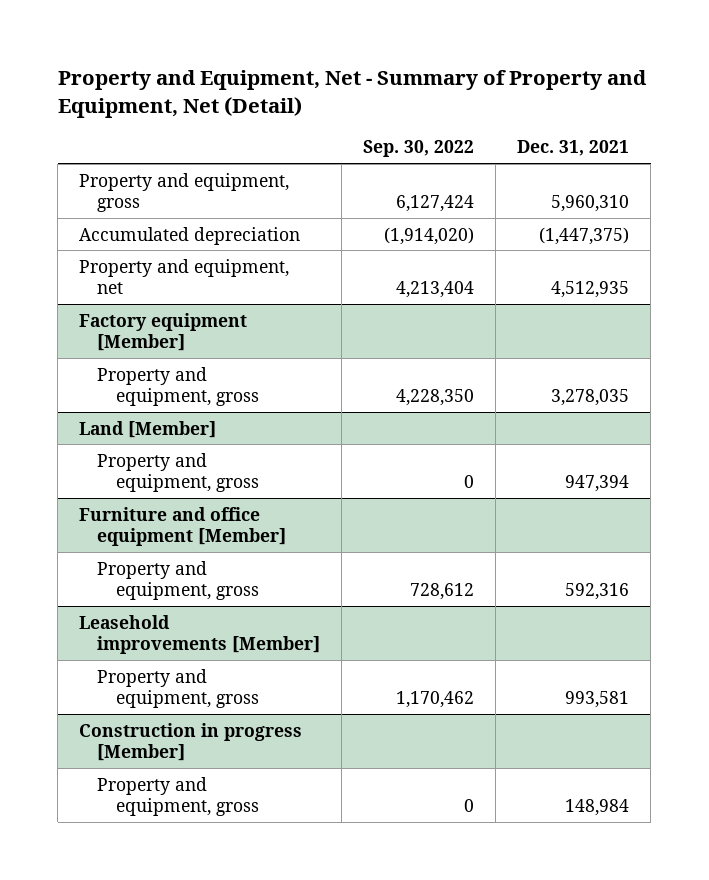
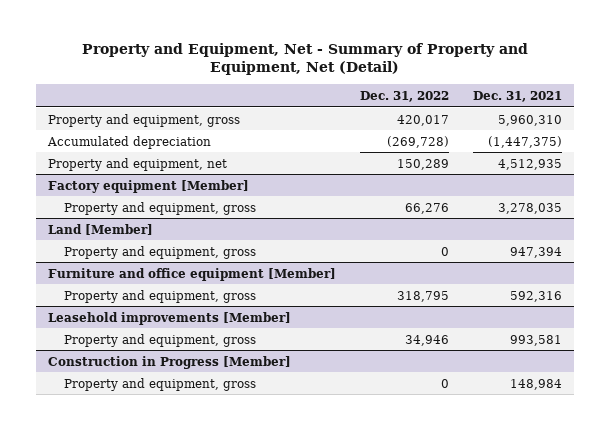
[363,140,475,158] Sep. 30, 2022 -> none
none -> [360,90,450,102] Dec. 31, 2022
[79,722,303,761] Construction in progress [Member] -> [48,355,292,369] Construction in Progress [Member]

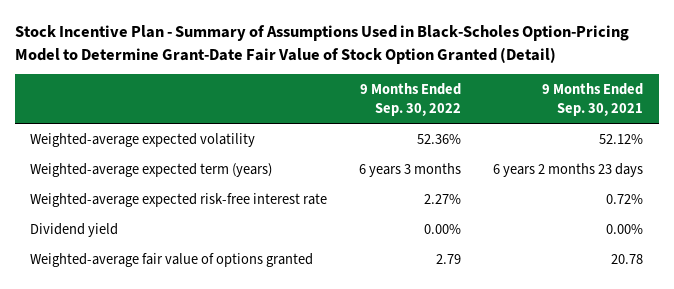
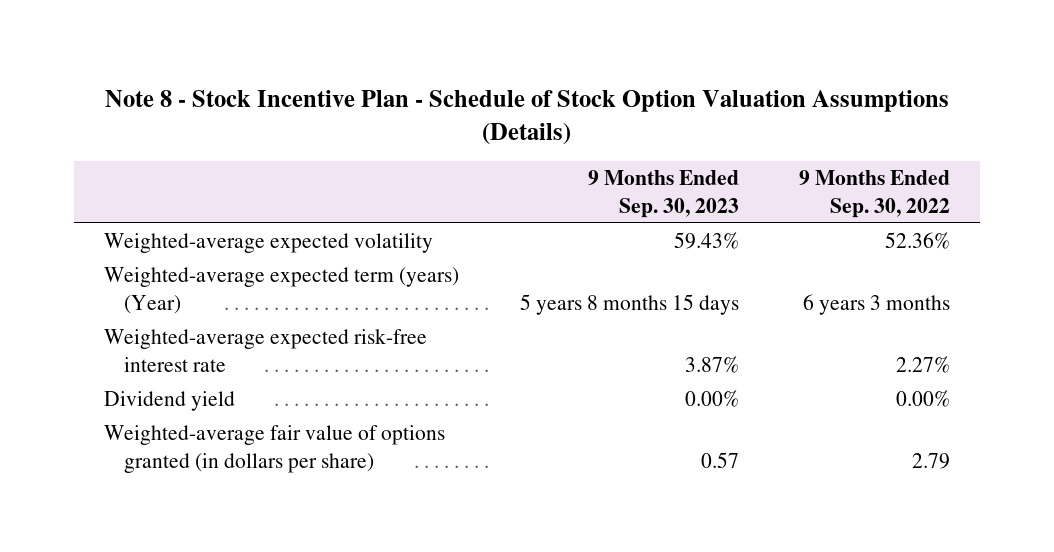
[14,25,629,64] Stock Incentive Plan - Summary of Assumptions Used in Black-Scholes Option-Pricing Model to Determine Grant-Date Fair Value of Stock Option Granted (Detail) -> [105,89,950,145] Note 8 - Stock Incentive Plan - Schedule of Stock Option Valuation Assumptions (Details)
[542,83,644,116] 9 Months Ended Sep. 30, 2021 -> none
none -> [587,170,739,218] 9 Months Ended Sep. 30, 2023
[30,162,273,177] Weighted-average expected term (years) -> [103,267,459,314] Weighted-average expected term (years) (Year)
[30,252,314,267] Weighted-average fair value of options granted -> [103,425,445,473] Weighted-average fair value of options granted (in dollars per share)

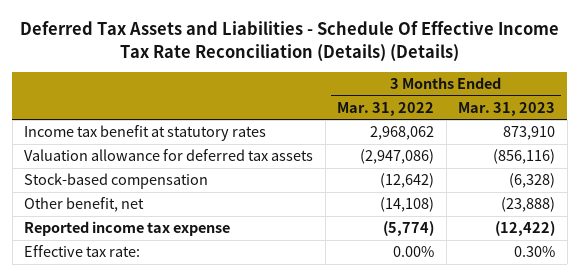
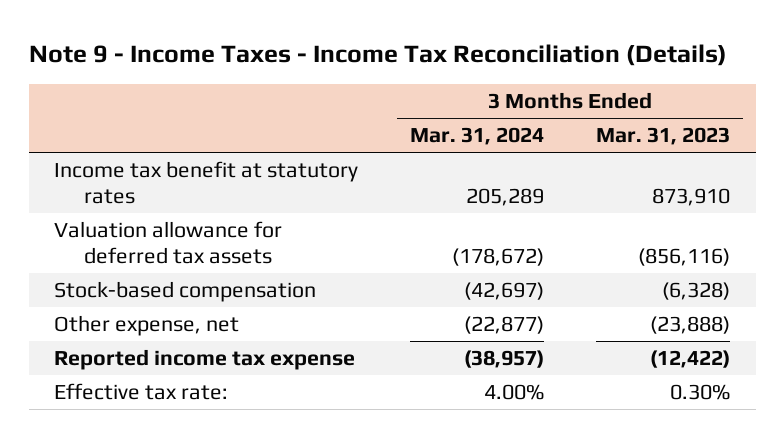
[19,21,559,62] Deferred Tax Assets and Liabilities - Schedule Of Effective Income Tax Rate Reconciliation (Details) (Details) -> [28,44,727,67] Note 9 - Income Taxes - Income Tax Reconciliation (Details)
[337,101,435,116] Mar. 31, 2022 -> none
none -> [410,127,545,146] Mar. 31, 2024
[24,197,145,213] Other benefit, net -> [54,315,240,337] Other expense, net

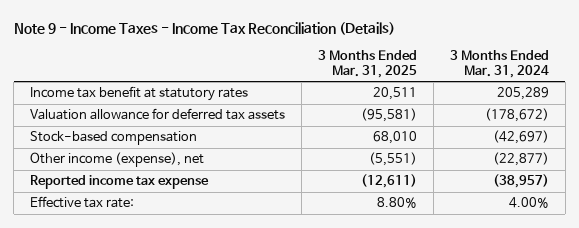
[595,127,730,146] Mar. 31, 2023 -> none
none -> [317,50,417,78] 3 Months Ended Mar. 31, 2025
[54,315,240,337] Other expense, net -> [30,152,205,168] Other income (expense), net

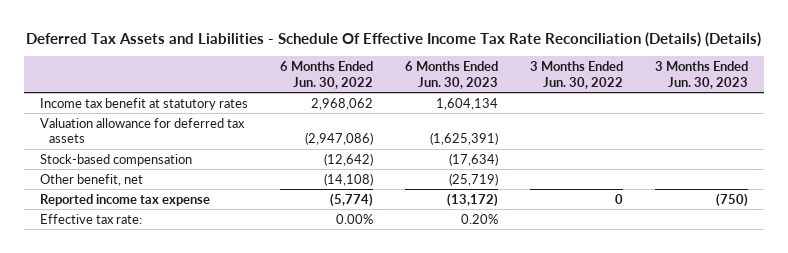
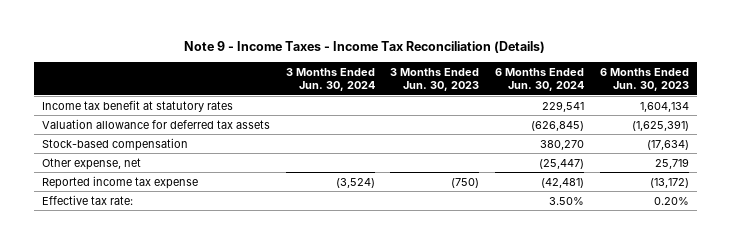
[26,31,762,47] Deferred Tax Assets and Liabilities - Schedule Of Effective Income Tax Rate Reconciliation (Details) (Details) -> [184,41,546,54] Note 9 - Income Taxes - Income Tax Reconciliation (Details)
[280,60,374,89] 6 Months Ended Jun. 30, 2022 -> none
[530,60,624,89] 3 Months Ended Jun. 30, 2022 -> none
none -> [285,67,375,92] 3 Months Ended Jun. 30, 2024
none -> [495,67,585,92] 6 Months Ended Jun. 30, 2024
[40,173,144,186] Other benefit, net -> [41,157,141,170] Other expense, net
[449,172,499,186] (25,719) -> [654,157,689,169] 25,719

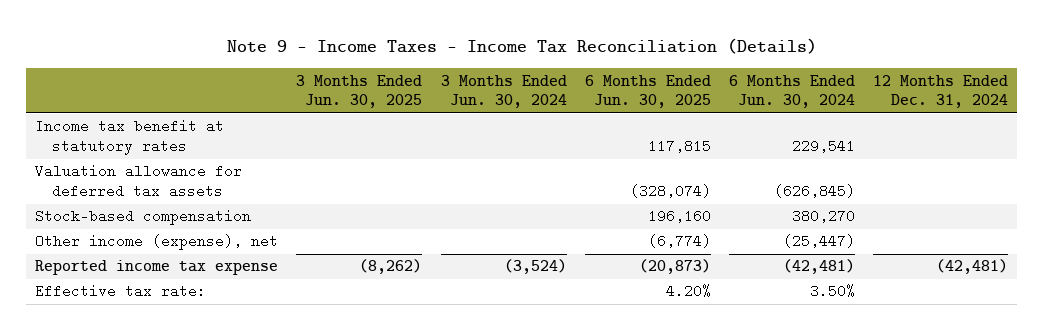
[390,67,480,92] 3 Months Ended Jun. 30, 2023 -> none
[599,67,689,92] 6 Months Ended Jun. 30, 2023 -> none
none -> [296,74,423,109] 3 Months Ended Jun. 30, 2025
none -> [584,74,711,109] 6 Months Ended Jun. 30, 2025
none -> [872,74,1008,109] 12 Months Ended Dec. 31, 2024
[41,157,141,170] Other expense, net -> [35,234,279,251] Other income (expense), net

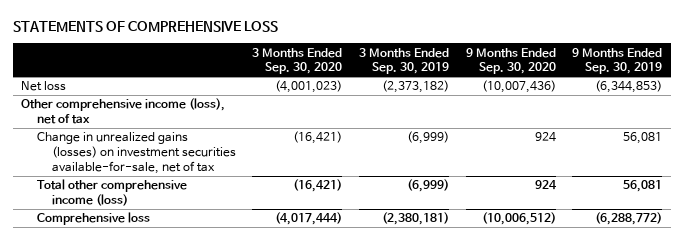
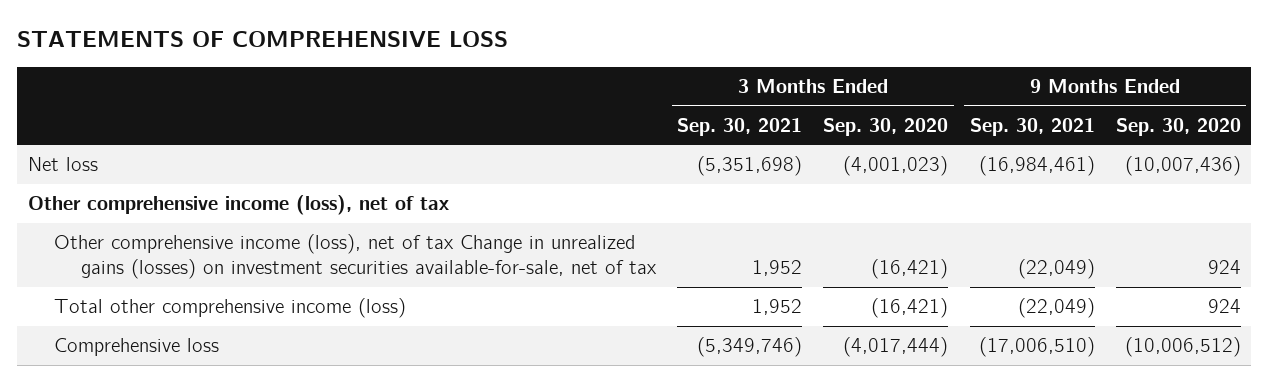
[359,47,450,75] 3 Months Ended Sep. 30, 2019 -> none
[572,47,663,75] 9 Months Ended Sep. 30, 2019 -> none
none -> [677,117,803,136] Sep. 30, 2021
none -> [969,117,1095,136] Sep. 30, 2021
[36,132,236,175] Change in unrealized gains (losses) on investment securities available-for-sale, net of tax -> [54,234,657,280] Other comprehensive income (loss), net of tax Change in unrealized gains (losses) on investment securities available-for-sale, net of tax

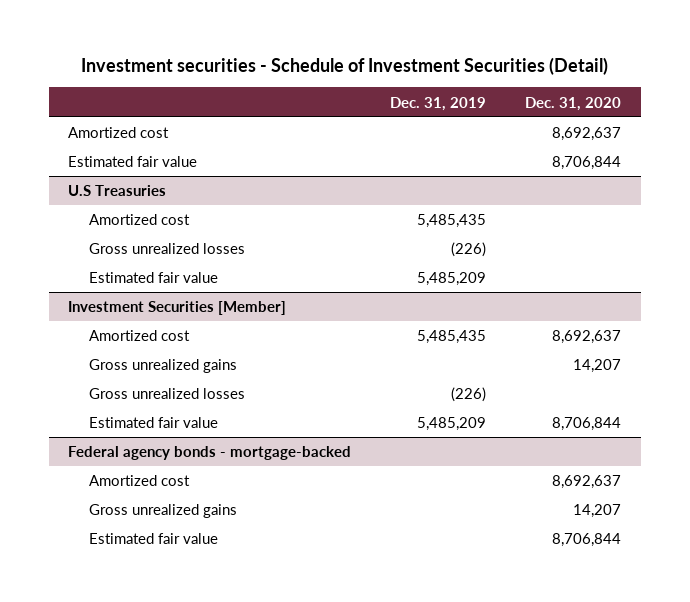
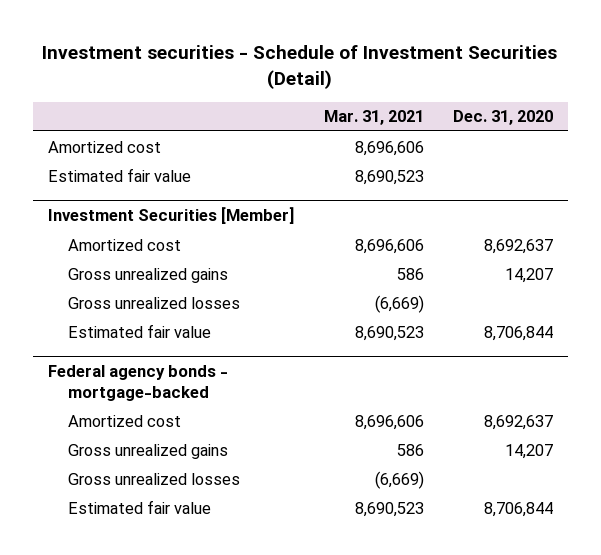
[390,96,487,111] Dec. 31, 2019 -> none
none -> [323,110,424,126] Mar. 31, 2021
[68,127,170,139] Amortized cost -> none
[68,156,198,168] Estimated fair value -> none
[68,185,167,197] U.S Treasuries -> none
[89,243,246,255] Gross unrealized losses -> none
none -> [68,472,241,485] Gross unrealized losses

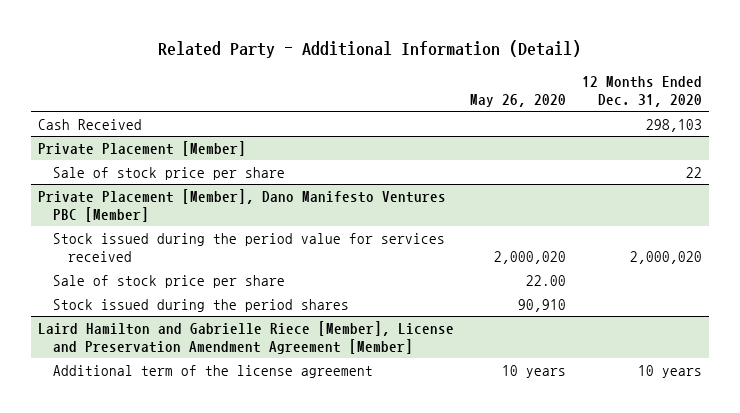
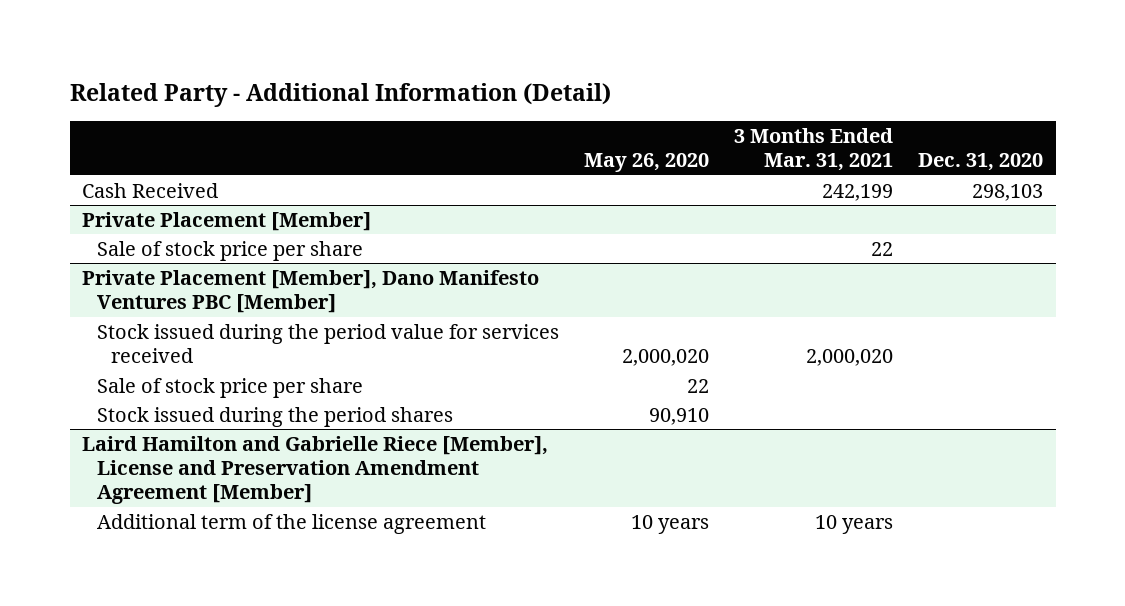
[581,76,702,107] 12 Months Ended Dec. 31, 2020 -> none
none -> [733,128,893,172] 3 Months Ended Mar. 31, 2021
none -> [917,153,1043,172] Dec. 31, 2020
[526,274,567,286] 22.00 -> [686,379,709,394] 22

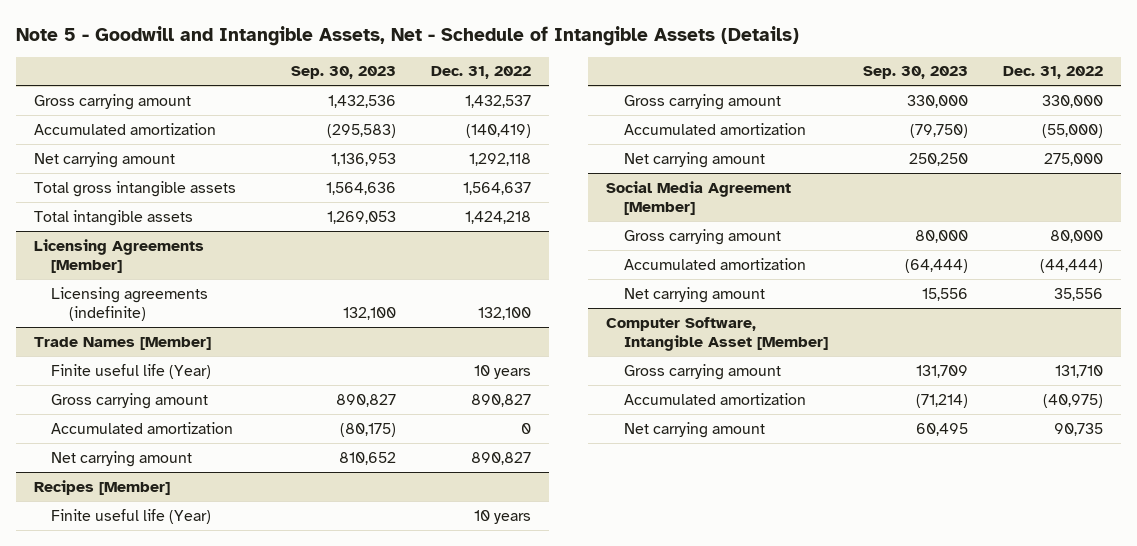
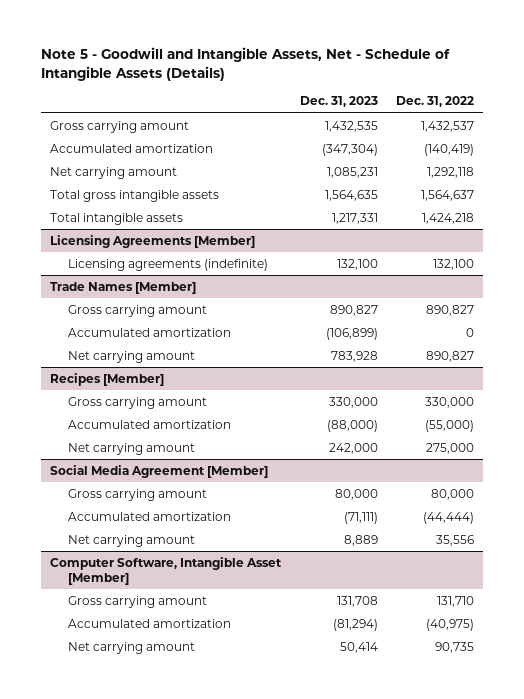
[290,66,396,80] Sep. 30, 2023 -> none
none -> [299,96,378,108] Dec. 31, 2023
[51,363,212,379] Finite useful life (Year) -> none
[51,508,212,524] Finite useful life (Year) -> none

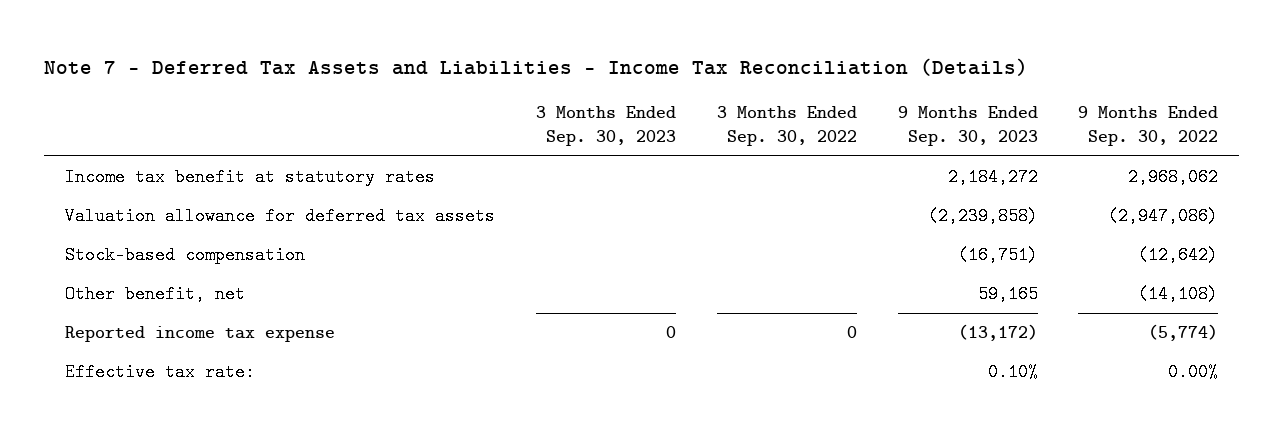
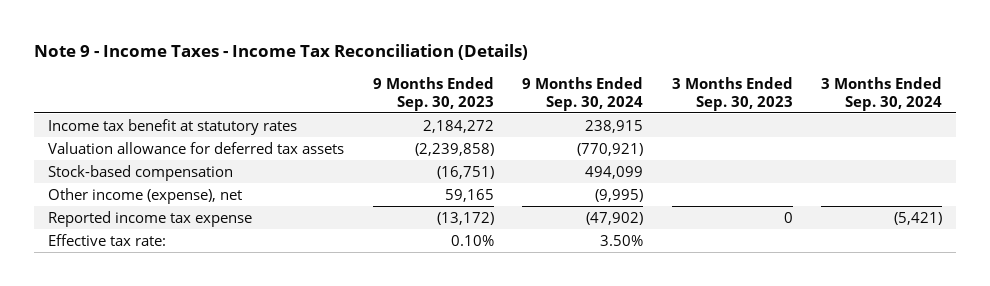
[44,57,1029,76] Note 7 - Deferred Tax Assets and Liabilities - Income Tax Reconciliation (Details) -> [33,44,528,61] Note 9 - Income Taxes - Income Tax Reconciliation (Details)
[716,105,857,146] 3 Months Ended Sep. 30, 2022 -> none
[1078,105,1219,146] 9 Months Ended Sep. 30, 2022 -> none
none -> [522,76,644,111] 9 Months Ended Sep. 30, 2024
none -> [820,76,942,111] 3 Months Ended Sep. 30, 2024
[64,285,245,304] Other benefit, net -> [48,187,243,204] Other income (expense), net

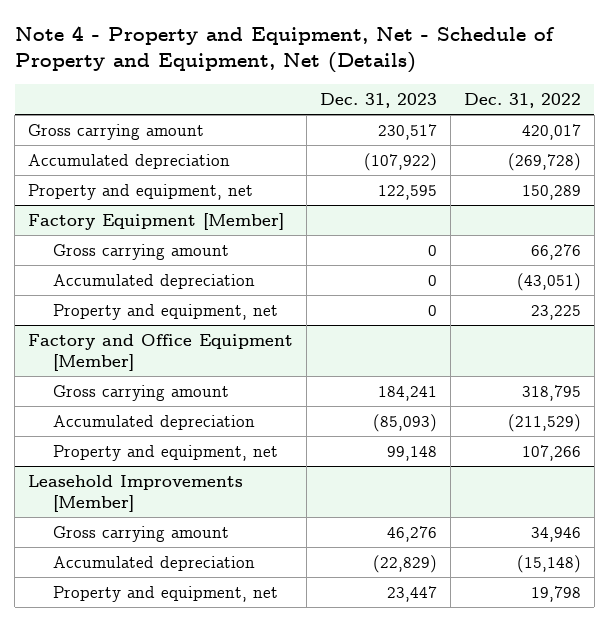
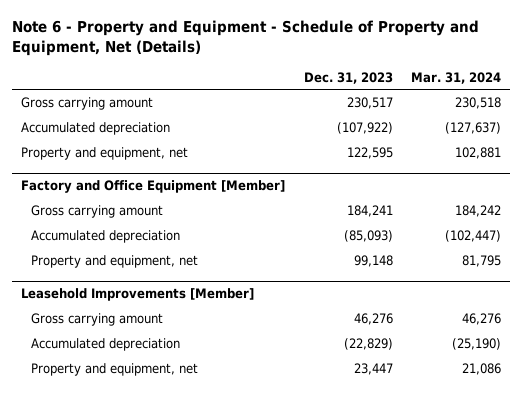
[14,25,555,74] Note 4 - Property and Equipment, Net - Schedule of Property and Equipment, Net (Details) -> [11,19,479,56] Note 6 - Property and Equipment - Schedule of Property and Equipment, Net (Details)
[463,92,581,108] Dec. 31, 2022 -> none
none -> [411,71,502,84] Mar. 31, 2024
[28,212,285,230] Factory Equipment [Member] -> none
[53,243,230,260] Gross carrying amount -> none
[53,273,256,289] Accumulated depreciation -> none
[53,303,279,320] Property and equipment, net -> none

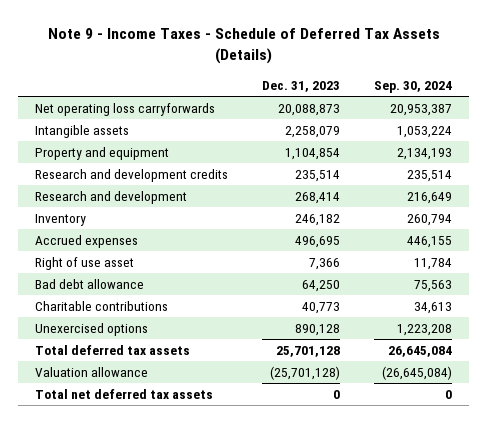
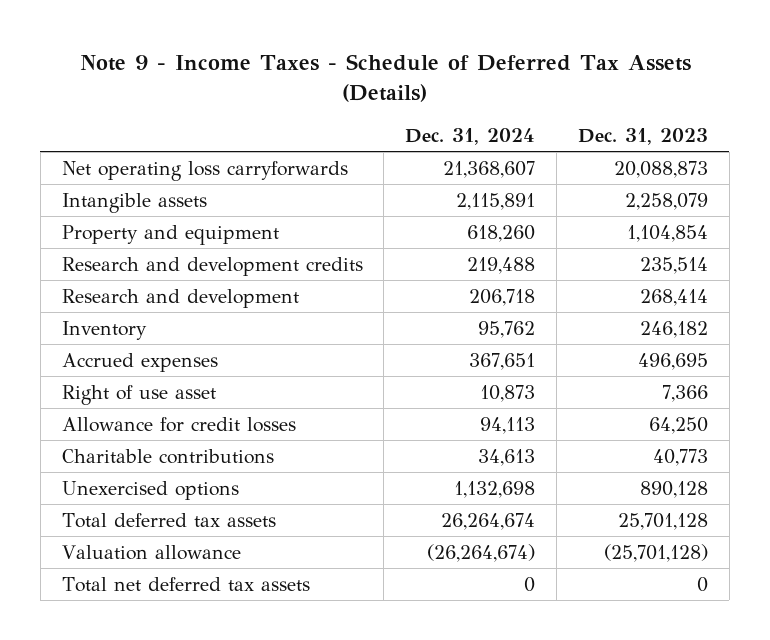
[374,80,453,93] Sep. 30, 2024 -> none
none -> [405,127,536,145] Dec. 31, 2024
[35,278,145,289] Bad debt allowance -> [61,416,296,432] Allowance for credit losses

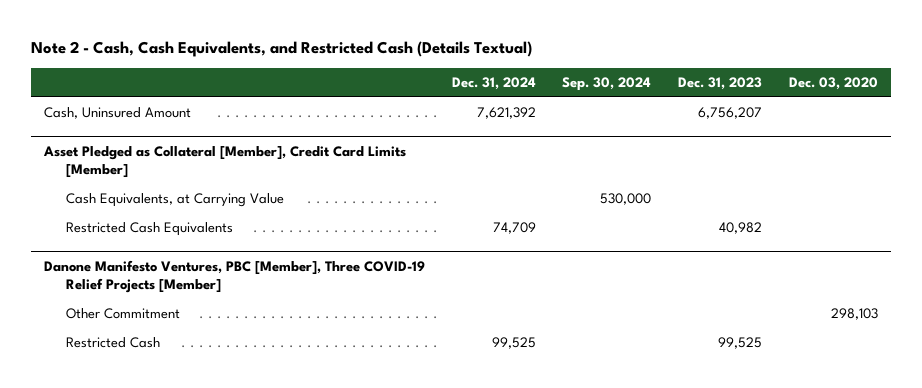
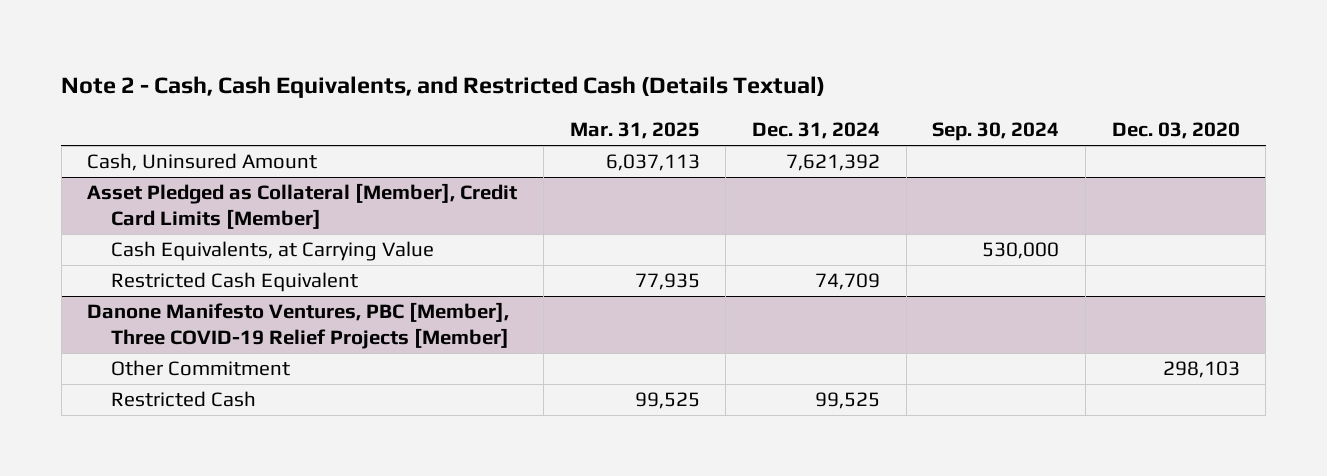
[678,77,763,91] Dec. 31, 2023 -> none
none -> [569,122,700,140] Mar. 31, 2025
[66,222,234,237] Restricted Cash Equivalents -> [110,272,358,293] Restricted Cash Equivalent

